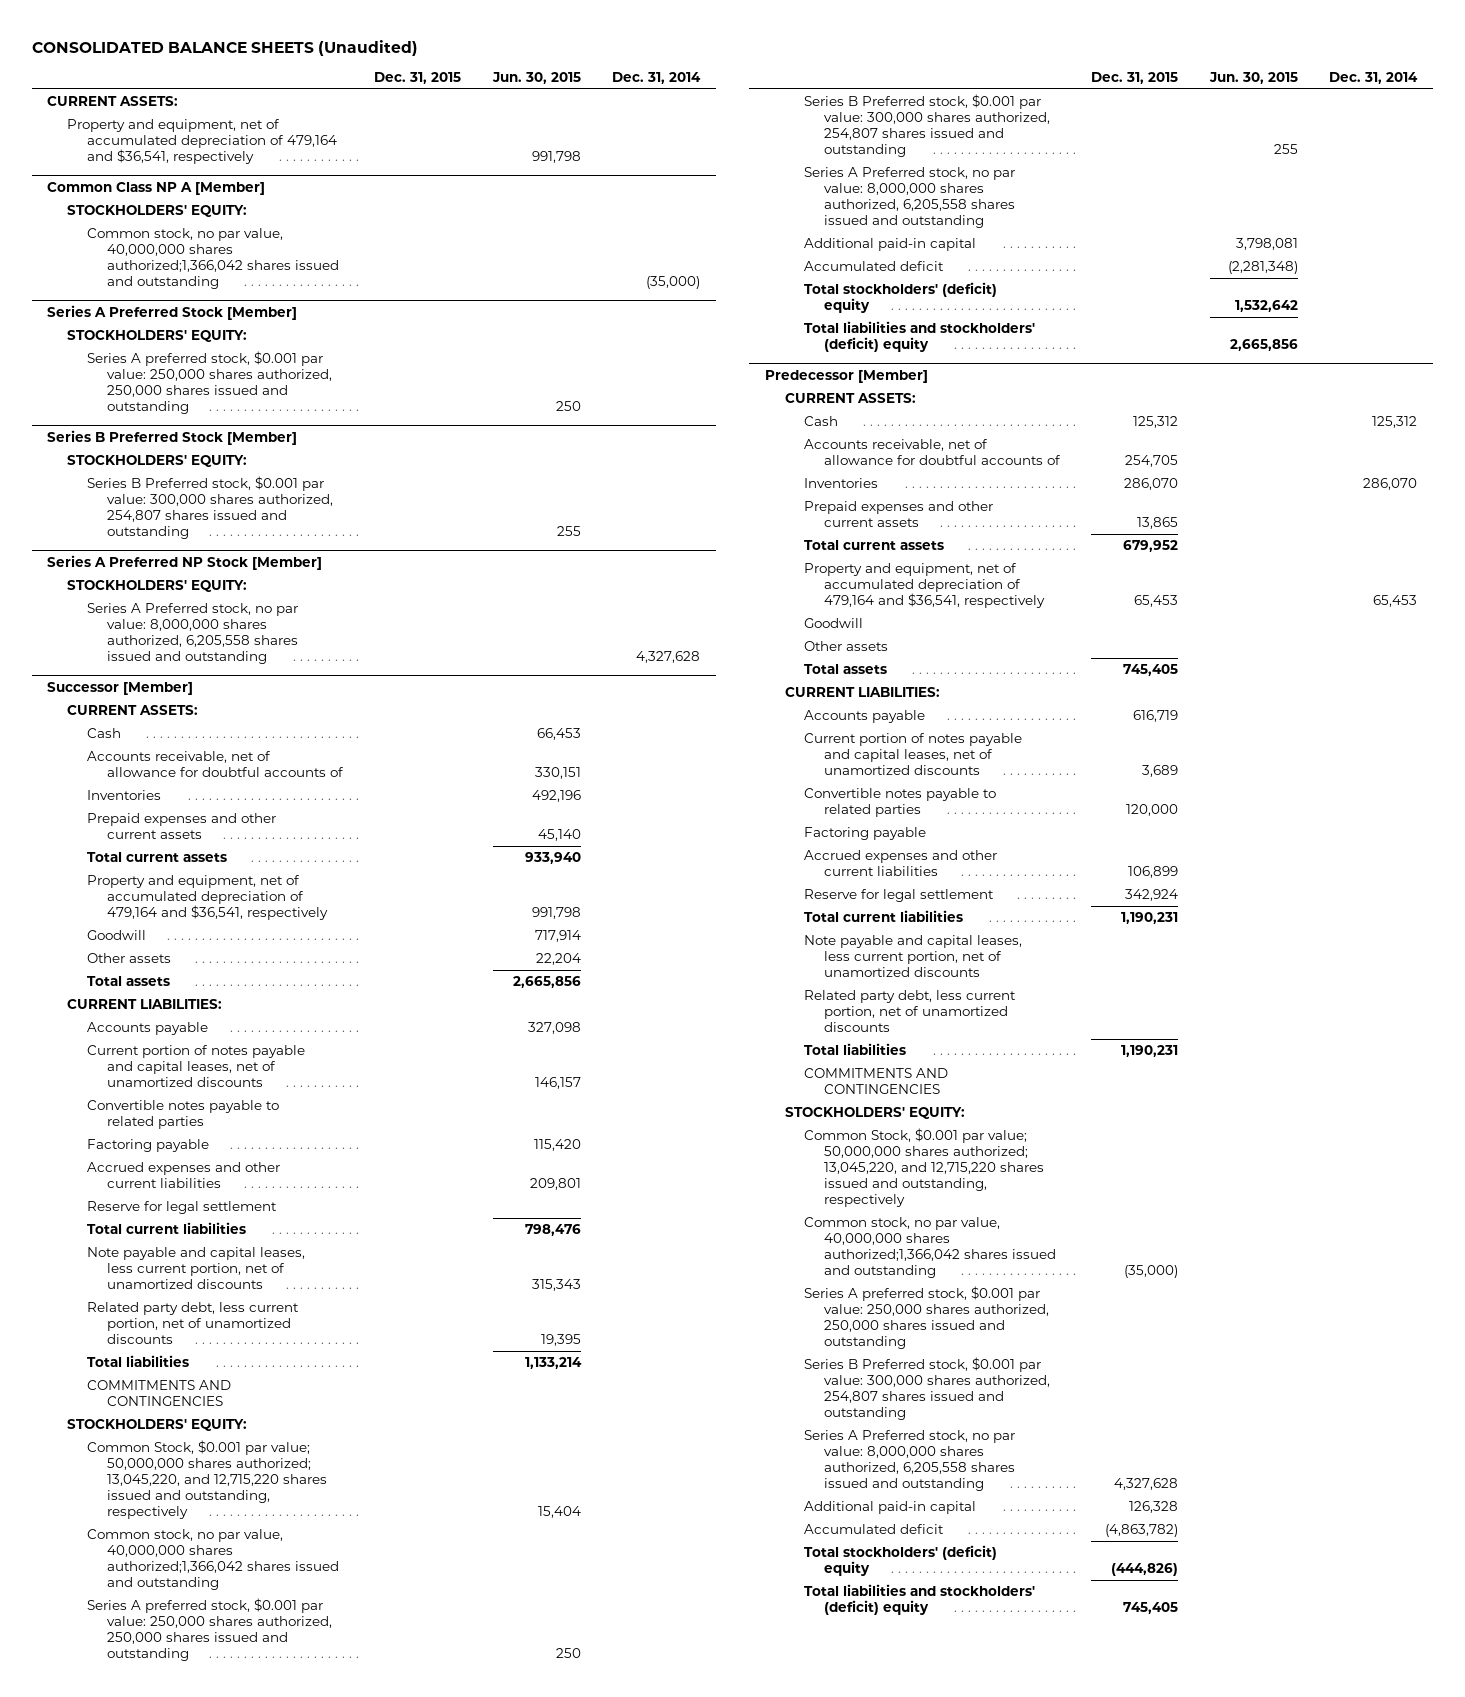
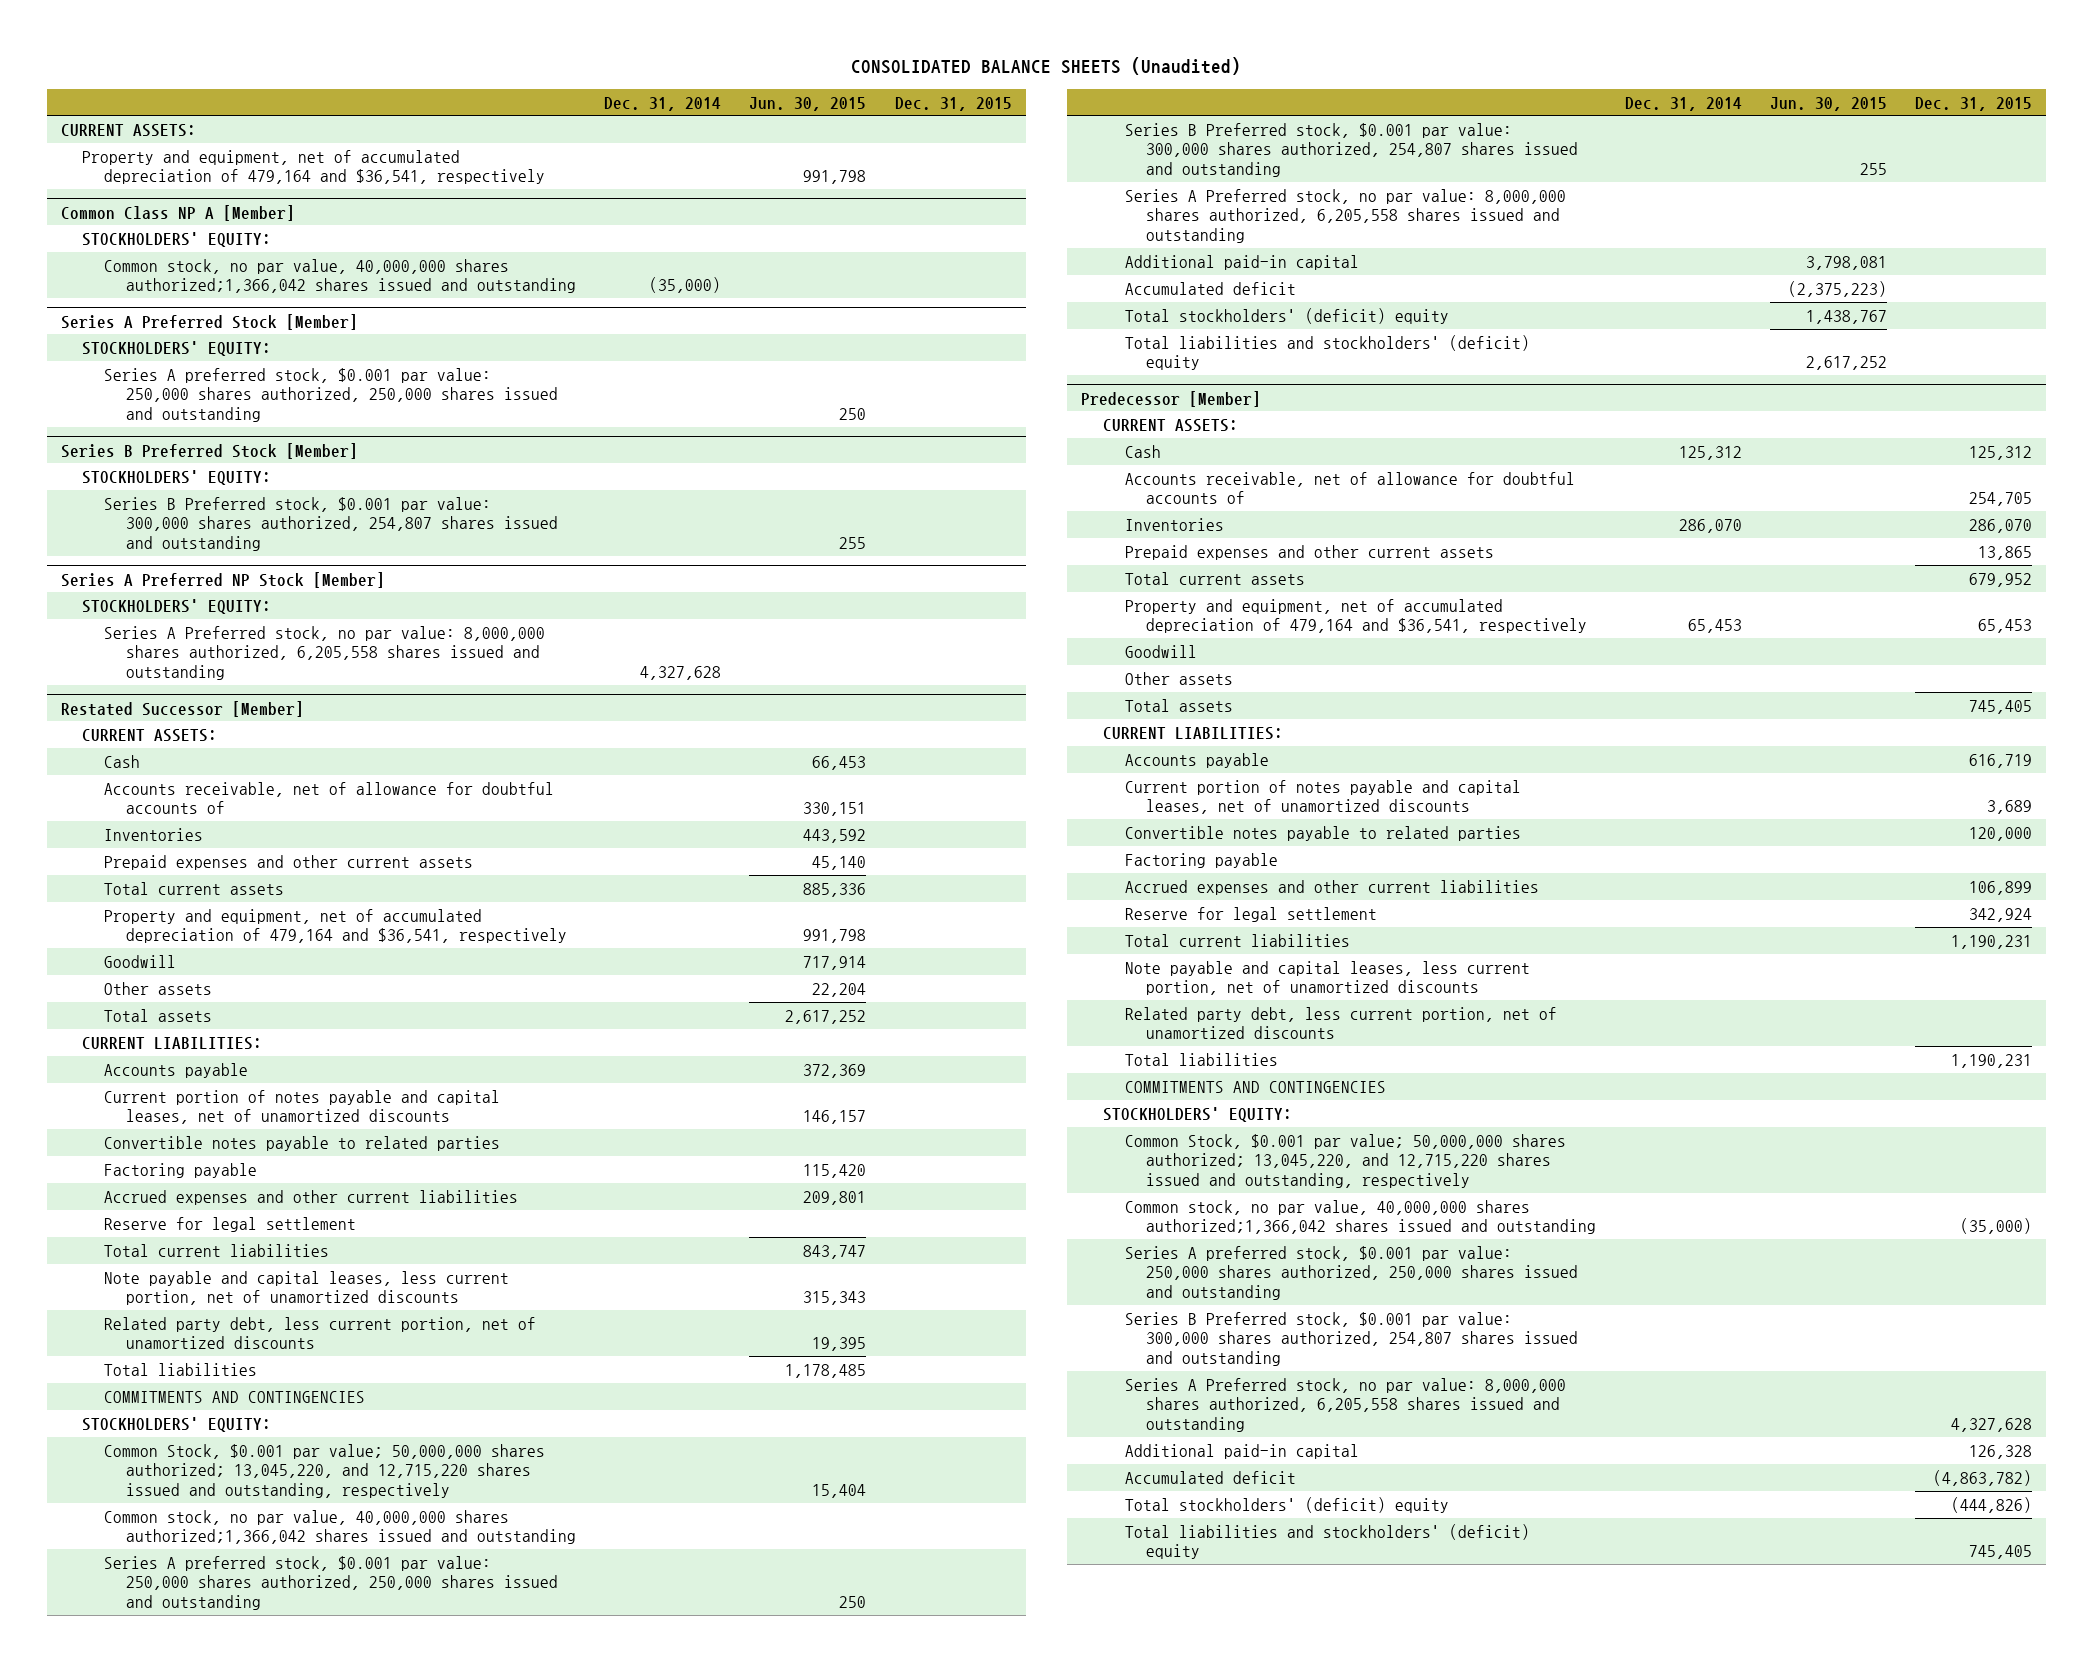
[47,682,194,696] Successor [Member] -> [60,700,304,717] Restated Successor [Member]
[531,790,581,803] 492,196 -> [803,828,867,843] 443,592
[524,852,581,865] 933,940 -> [803,882,867,897] 885,336
[512,976,581,989] 2,665,856 -> [785,1009,867,1024] 2,617,252
[527,1022,581,1035] 327,098 -> [803,1063,867,1078] 372,369
[524,1224,581,1237] 798,476 -> [803,1244,867,1259] 843,747
[524,1357,582,1370] 1,133,214 -> [785,1363,867,1378] 1,178,485
[1227,261,1298,275] (2,281,348) -> [1787,280,1887,297] (2,375,223)
[1234,300,1298,313] 1,532,642 -> [1805,309,1887,324] 1,438,767
[1229,339,1298,352] 2,665,856 -> [1805,356,1887,371] 2,617,252

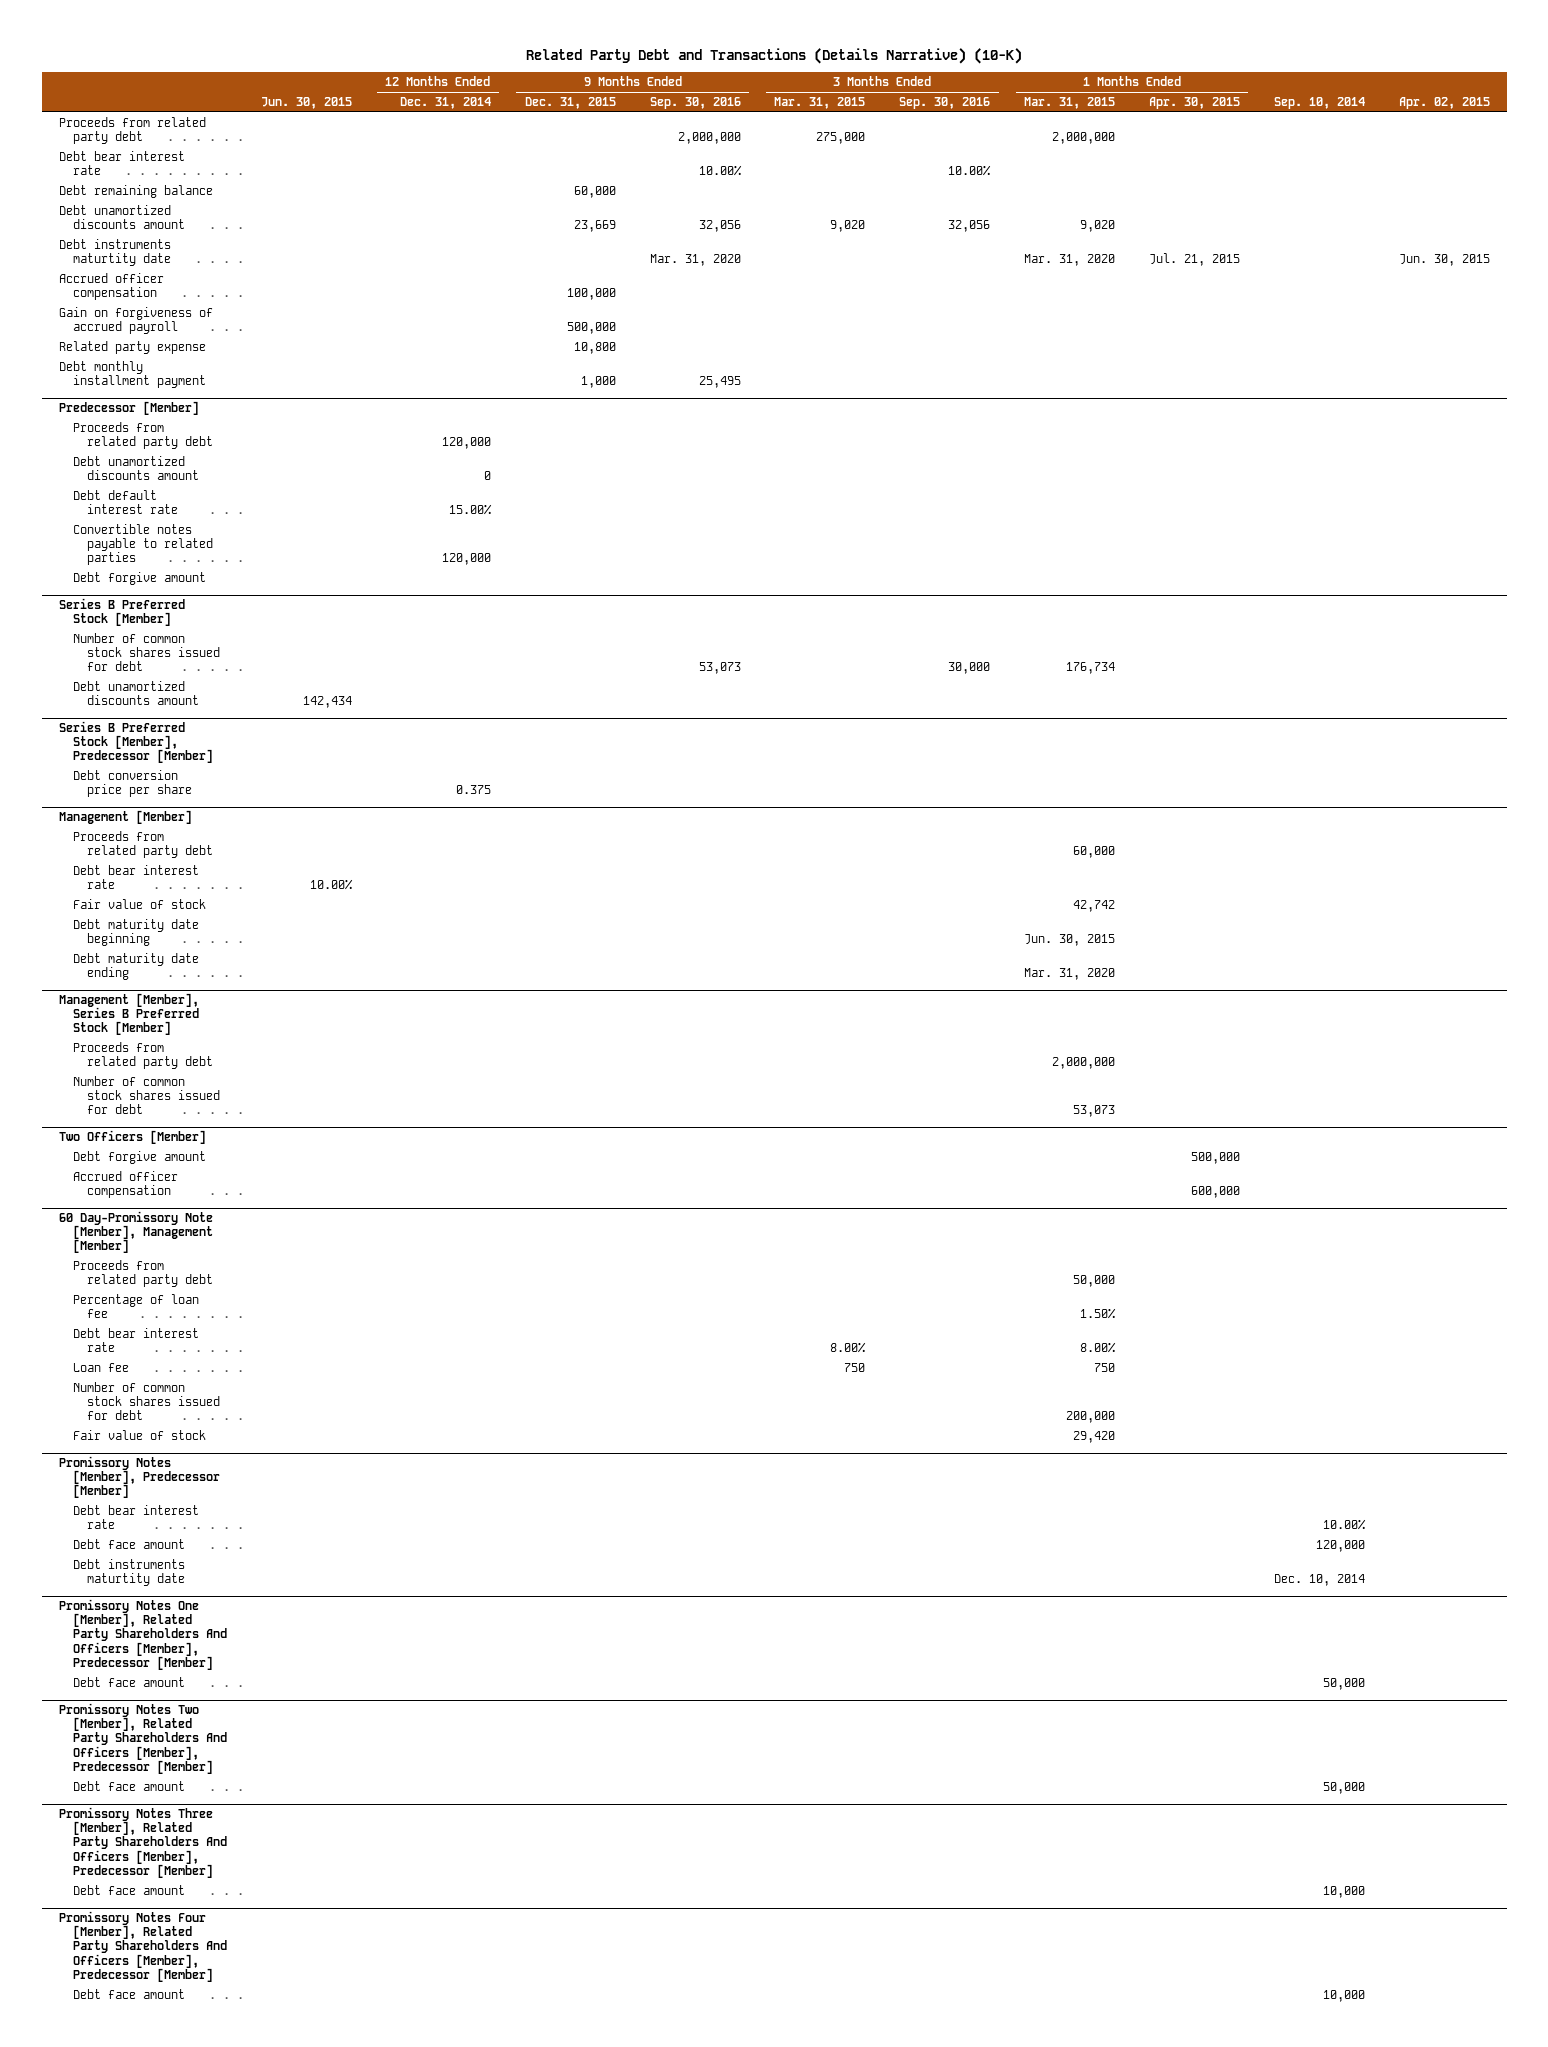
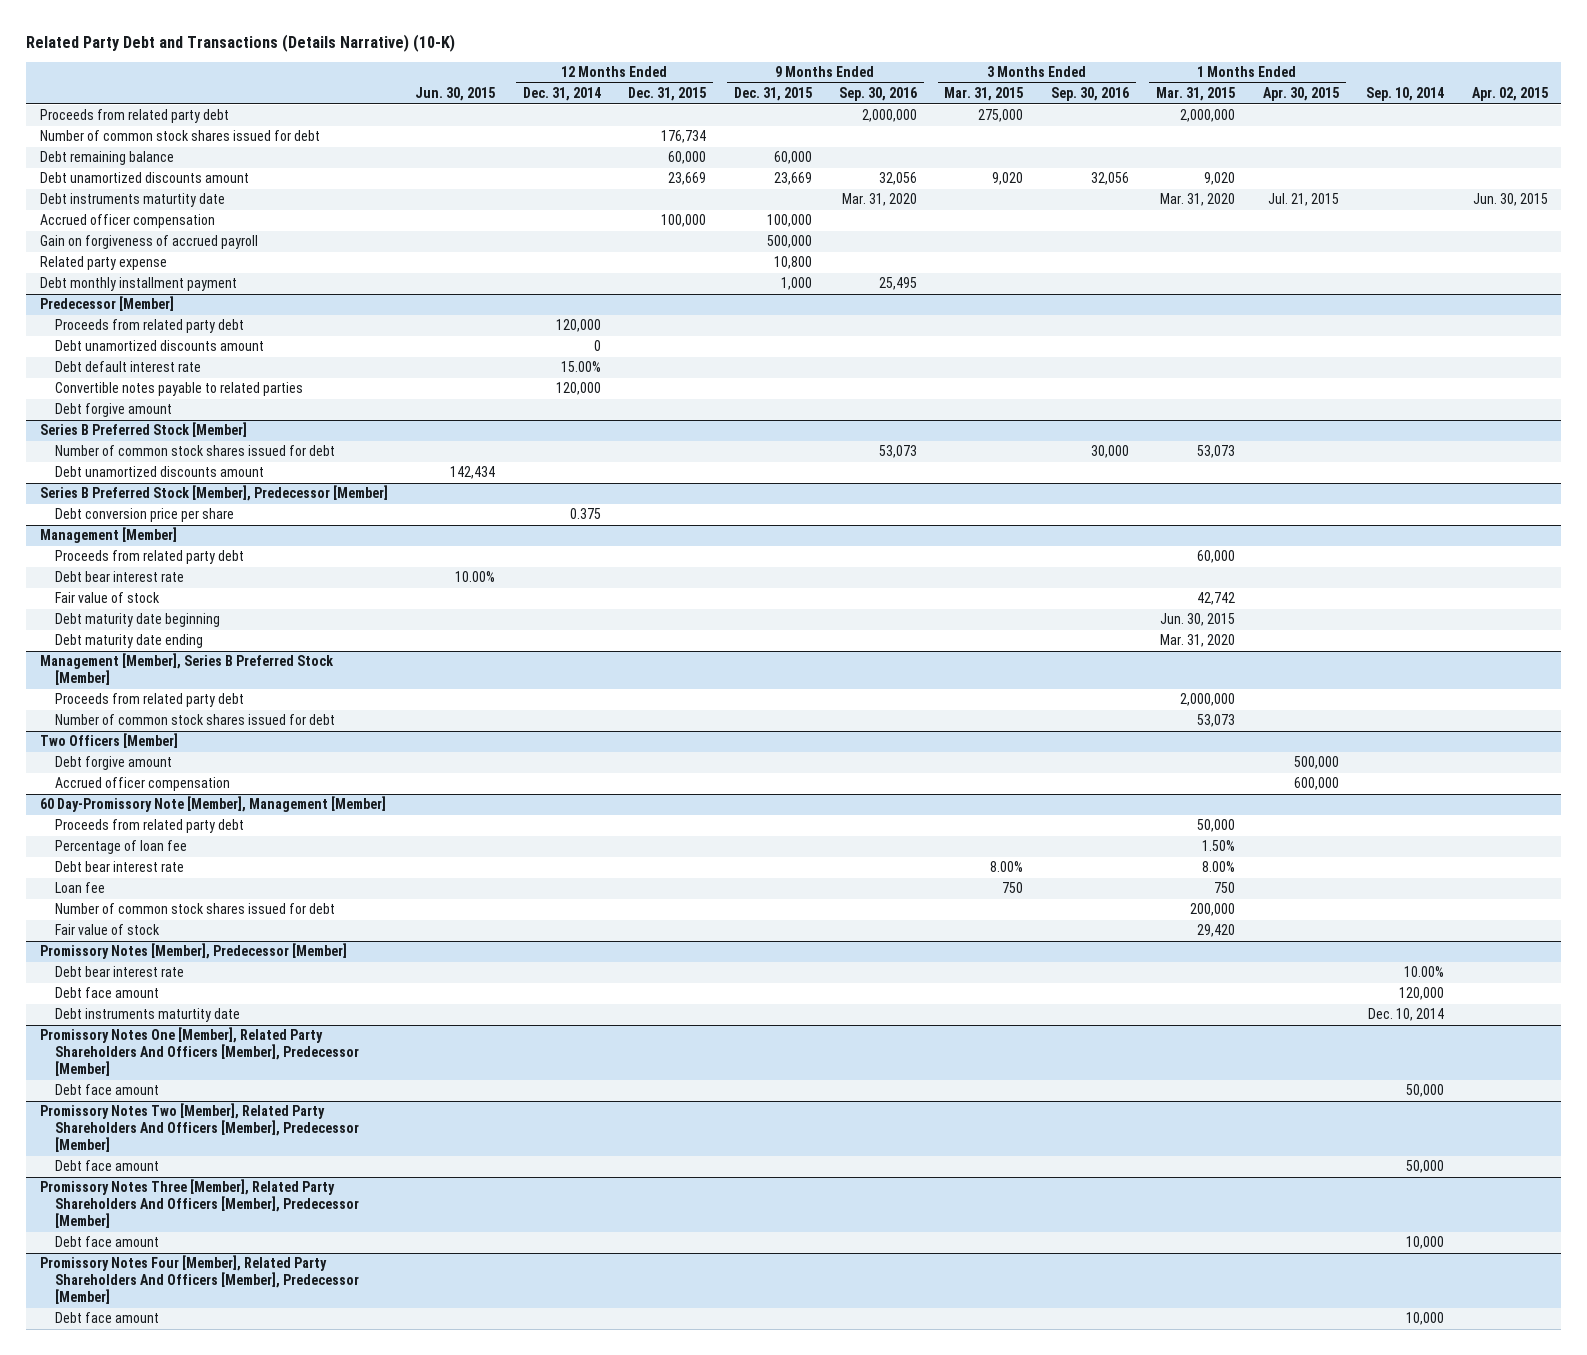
none -> [628,87,707,102] Dec. 31, 2015
[58,151,185,176] Debt bear interest rate -> none
none -> [39,130,320,142] Number of common stock shares issued for debt
[1066,662,1116,675] 176,734 -> [1197,445,1236,459] 53,073

